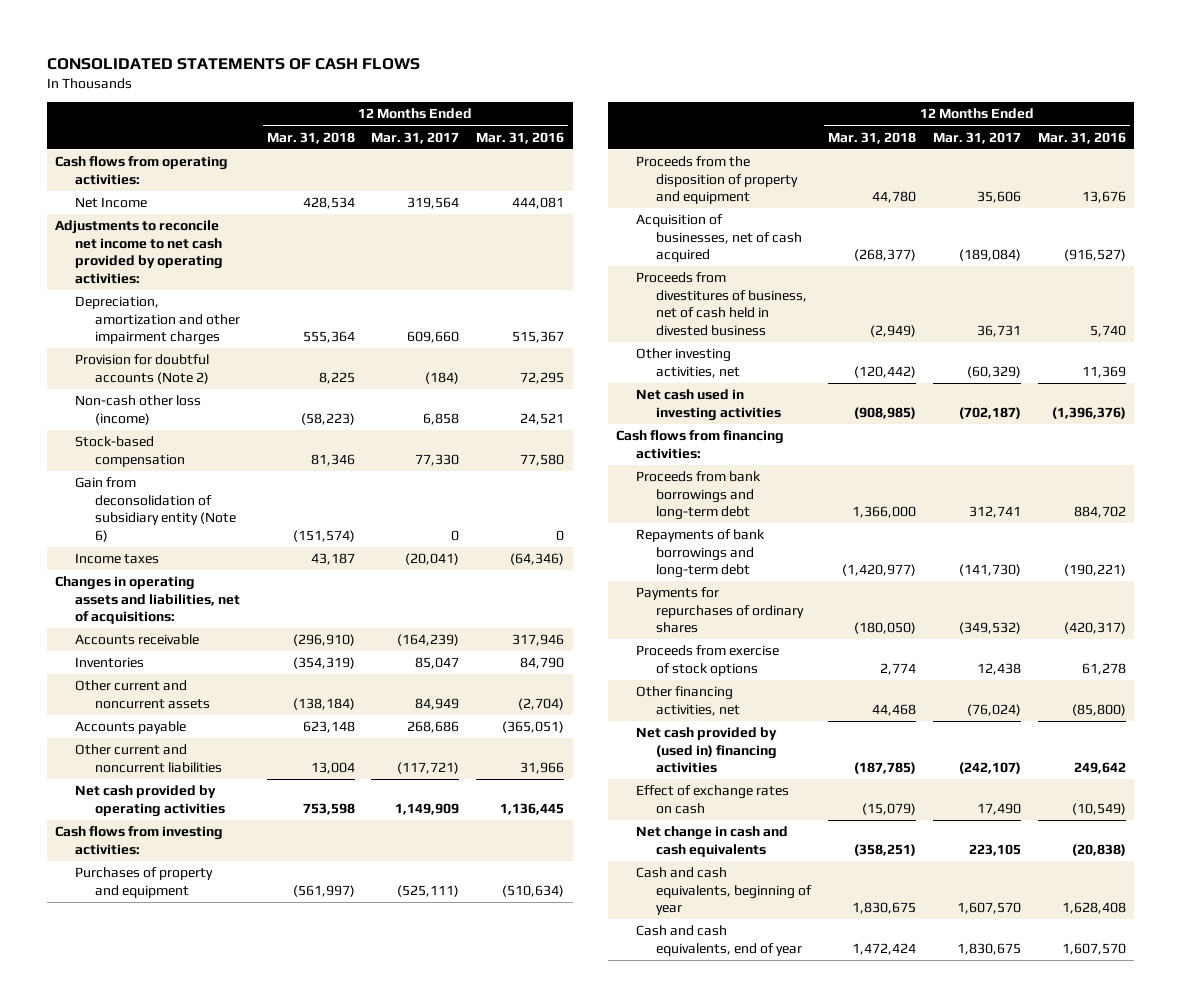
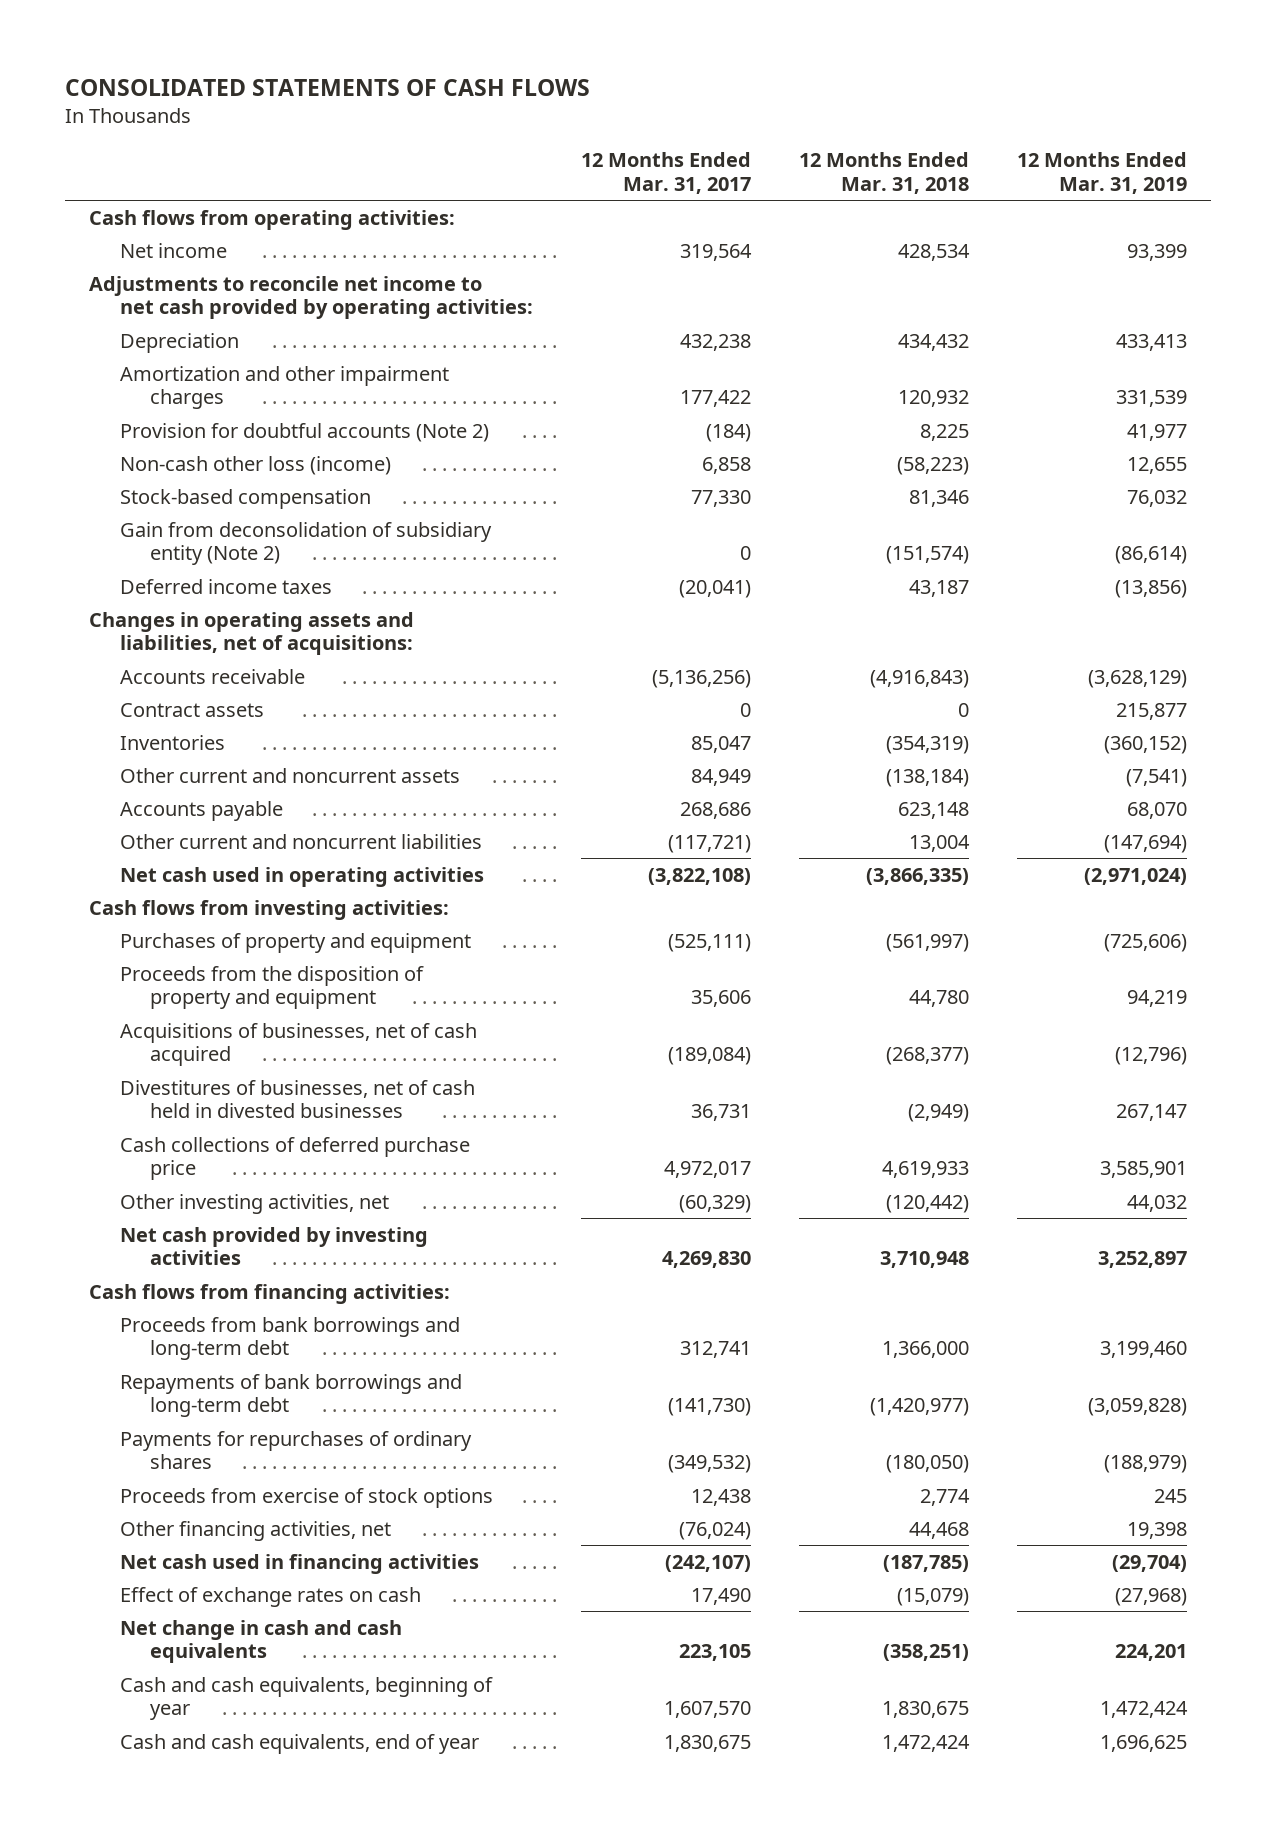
[476,131,565,144] Mar. 31, 2016 -> none
none -> [1017,152,1188,194] 12 Months Ended Mar. 31, 2019
[74,197,147,209] Net Income -> [119,242,227,258] Net income
none -> [119,332,239,353] Depreciation
[74,296,240,346] Depreciation, amortization and other impairment charges -> [119,365,449,410] Amortization and other impairment charges
[302,331,355,344] 555,364 -> [898,390,970,408] 120,932
[407,331,460,344] 609,660 -> [679,390,751,408] 177,422
[74,477,236,542] Gain from deconsolidation of subsidiary entity (Note 6) -> [119,521,492,566] Gain from deconsolidation of subsidiary entity (Note 2)
[74,553,159,565] Income taxes -> [119,578,332,594] Deferred income taxes
[292,634,355,647] (296,910) -> [870,669,970,688] (4,916,843)
[397,634,460,647] (164,239) -> [651,669,751,688] (5,136,256)
none -> [119,702,264,717] Contract assets
[74,785,225,817] Net cash provided by operating activities -> [119,866,484,887] Net cash used in operating activities
[302,802,355,815] 753,598 -> [866,867,970,885] (3,866,335)
[395,802,460,815] 1,149,909 -> [647,867,751,885] (3,822,108)
[636,214,803,263] Acquisition of businesses, net of cash acquired -> [119,1022,477,1067] Acquisitions of businesses, net of cash acquired
[636,272,808,336] Proceeds from divestitures of business, net of cash held in divested business -> [119,1079,475,1119] Divestitures of businesses, net of cash held in divested businesses
none -> [119,1136,470,1181] Cash collections of deferred purchase price
[636,389,782,421] Net cash used in investing activities -> [119,1226,428,1266] Net cash provided by investing activities
[854,406,917,419] (908,985) -> [880,1251,970,1269] 3,710,948
[958,406,1021,419] (702,187) -> [661,1251,751,1269] 4,269,830
[636,727,778,774] Net cash provided by (used in) financing activities -> [119,1553,479,1574] Net cash used in financing activities

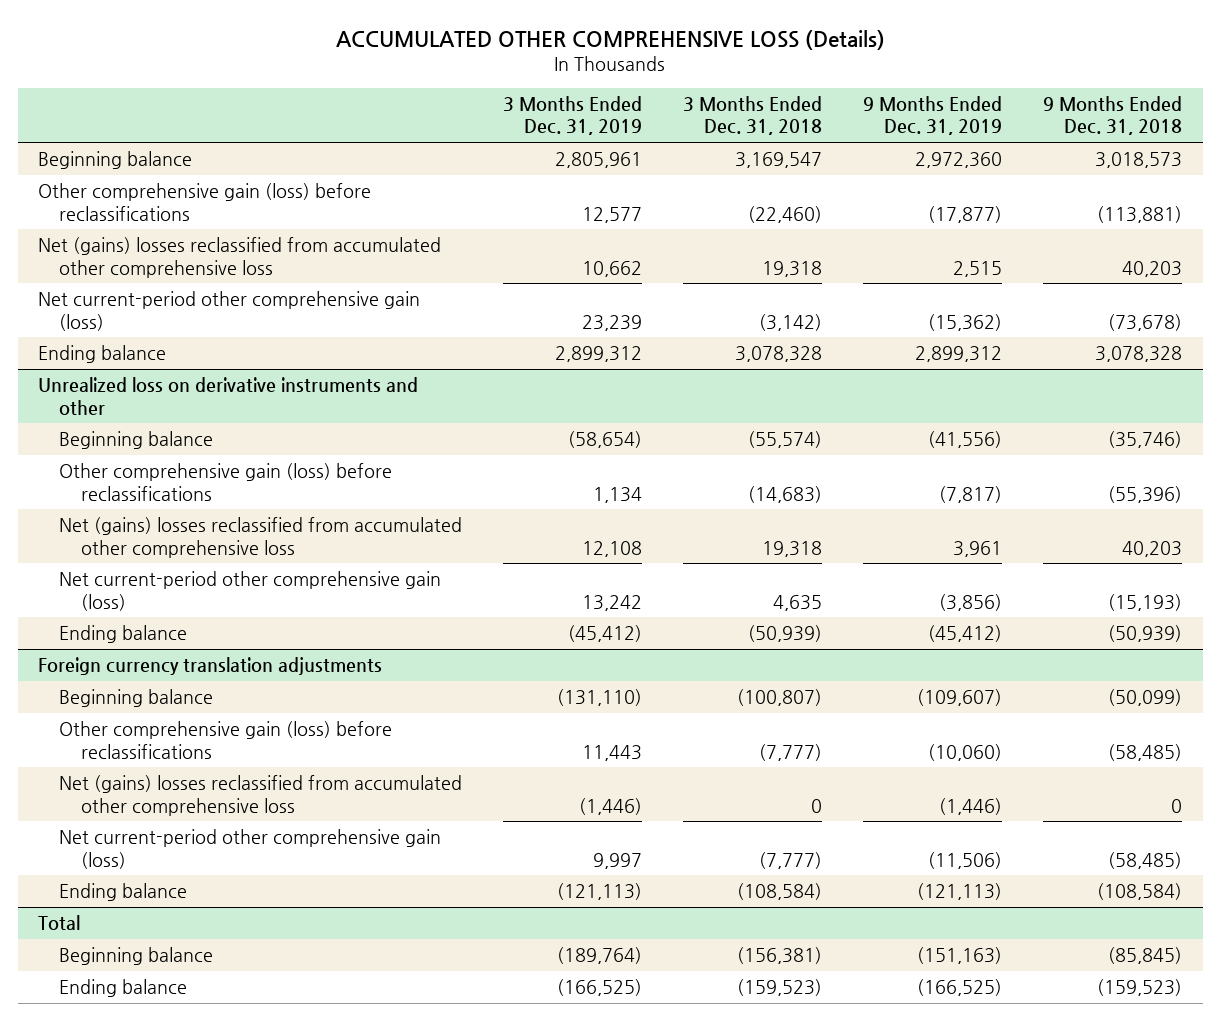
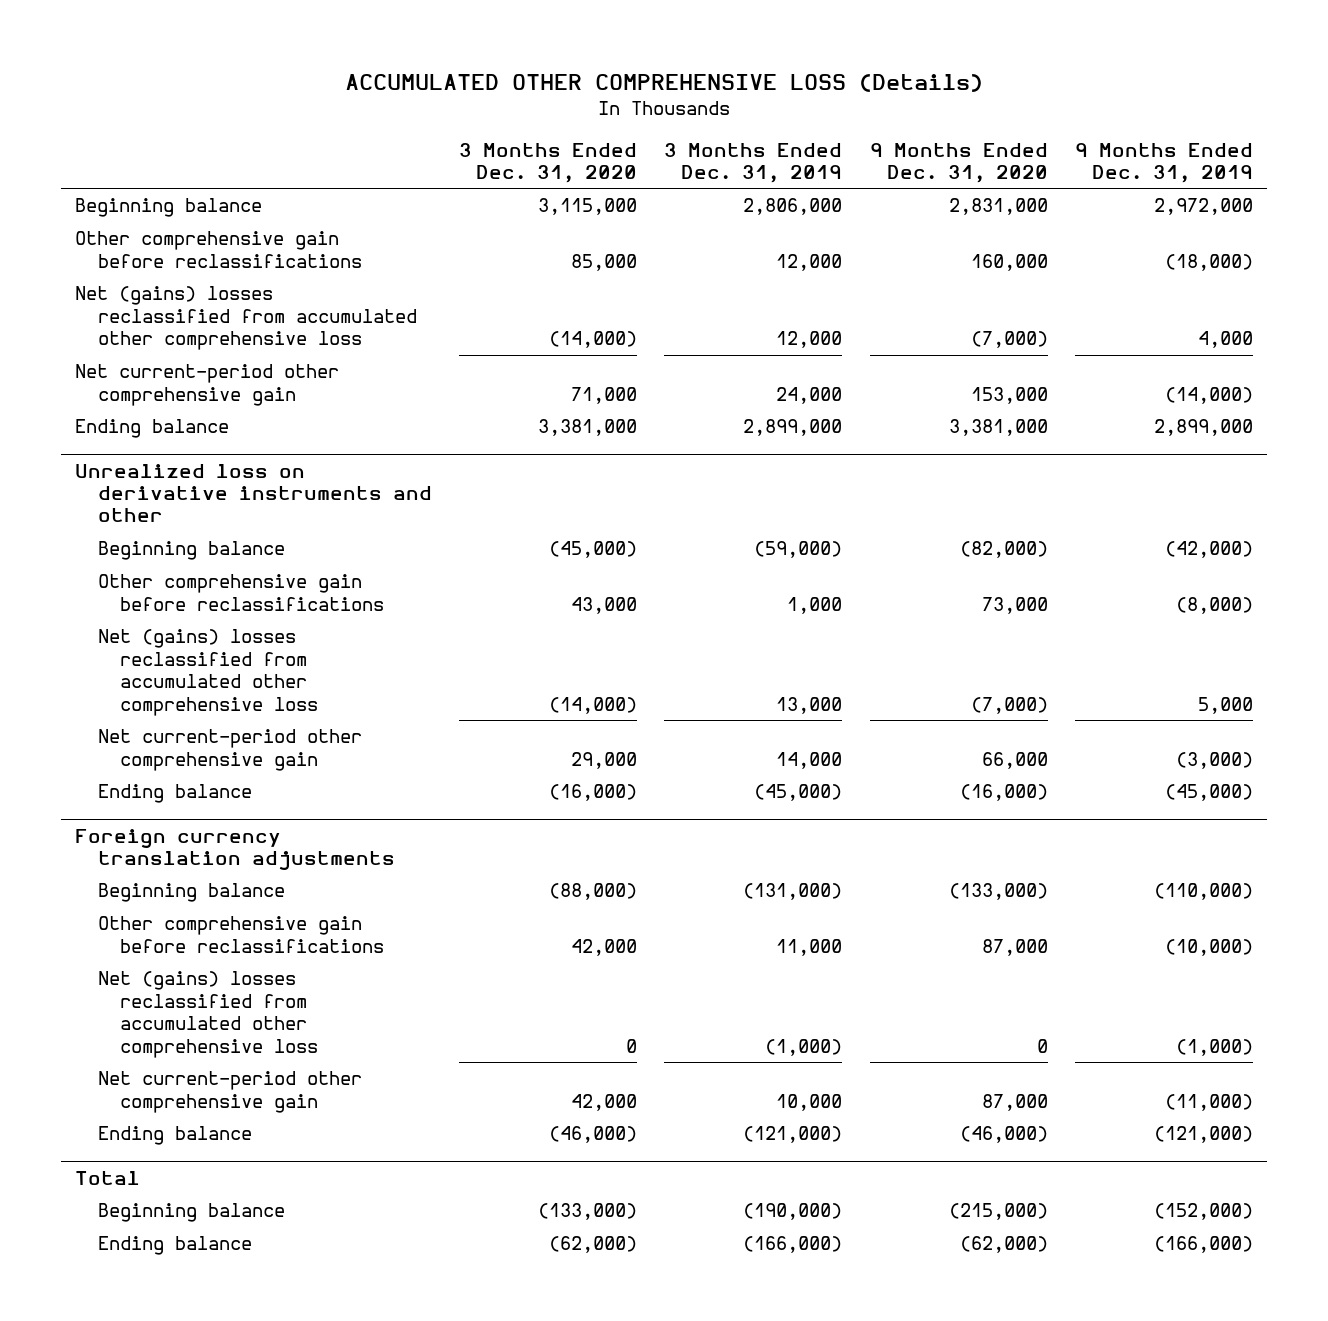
[683,95,823,136] 3 Months Ended Dec. 31, 2018 -> none
[1043,95,1183,136] 9 Months Ended Dec. 31, 2018 -> none
none -> [459,142,638,184] 3 Months Ended Dec. 31, 2020
none -> [869,142,1048,184] 9 Months Ended Dec. 31, 2020
[555,152,643,169] 2,805,961 -> [743,198,843,216] 2,806,000
[915,152,1003,169] 2,972,360 -> [1154,198,1254,216] 2,972,000
[38,183,372,221] Other comprehensive gain (loss) before reclassifications -> [75,231,362,268] Other comprehensive gain before reclassifications
[582,206,643,223] 12,577 -> [776,253,843,271] 12,000
[928,205,1003,223] (17,877) -> [1165,253,1254,271] (18,000)
[582,260,643,277] 10,662 -> [776,331,843,349] 12,000
[953,260,1003,277] 2,515 -> [1198,331,1254,349] 4,000
[38,291,421,331] Net current-period other comprehensive gain (loss) -> [75,364,340,406] Net current-period other comprehensive gain
[582,314,643,331] 23,239 -> [776,386,843,404] 24,000
[928,313,1003,331] (15,362) -> [1165,386,1254,404] (14,000)
[555,346,643,363] 2,899,312 -> [743,419,843,437] 2,899,000
[915,346,1003,363] 2,899,312 -> [1154,419,1254,437] 2,899,000
[568,431,643,449] (58,654) -> [754,541,843,559] (59,000)
[928,431,1003,449] (41,556) -> [1165,541,1254,559] (42,000)
[59,463,393,501] Other comprehensive gain (loss) before reclassifications -> [97,574,385,611] Other comprehensive gain before reclassifications
[593,486,643,503] 1,134 -> [787,596,843,614] 1,000
[939,485,1003,503] (7,817) -> [1176,596,1254,614] (8,000)
[582,540,643,557] 12,108 -> [776,696,843,714] 13,000
[953,540,1003,557] 3,961 -> [1198,696,1254,714] 5,000
[59,571,442,611] Net current-period other comprehensive gain (loss) -> [97,729,362,771] Net current-period other comprehensive gain
[582,594,643,611] 13,242 -> [776,751,843,769] 14,000
[939,593,1003,611] (3,856) -> [1176,751,1254,769] (3,000)
[568,625,643,643] (45,412) -> [754,784,843,802] (45,000)
[928,625,1003,643] (45,412) -> [1165,784,1254,802] (45,000)
[557,689,643,707] (131,110) -> [743,883,843,901] (131,000)
[917,689,1003,707] (109,607) -> [1154,883,1254,901] (110,000)
[59,721,393,759] Other comprehensive gain (loss) before reclassifications -> [97,916,385,953] Other comprehensive gain before reclassifications
[582,744,643,761] 11,443 -> [776,938,843,956] 11,000
[928,743,1003,761] (10,060) -> [1165,938,1254,956] (10,000)
[579,797,643,815] (1,446) -> [765,1038,843,1056] (1,000)
[939,797,1003,815] (1,446) -> [1176,1038,1254,1056] (1,000)
[59,829,442,869] Net current-period other comprehensive gain (loss) -> [97,1071,362,1113] Net current-period other comprehensive gain
[593,852,643,869] 9,997 -> [776,1093,843,1111] 10,000
[928,851,1003,869] (11,506) -> [1165,1093,1254,1111] (11,000)
[557,883,643,901] (121,113) -> [743,1126,843,1144] (121,000)
[917,883,1003,901] (121,113) -> [1154,1126,1254,1144] (121,000)
[557,947,643,965] (189,764) -> [743,1203,843,1221] (190,000)
[917,947,1003,965] (151,163) -> [1154,1203,1254,1221] (152,000)
[557,979,643,997] (166,525) -> [743,1236,843,1254] (166,000)
[917,979,1003,997] (166,525) -> [1154,1236,1254,1254] (166,000)

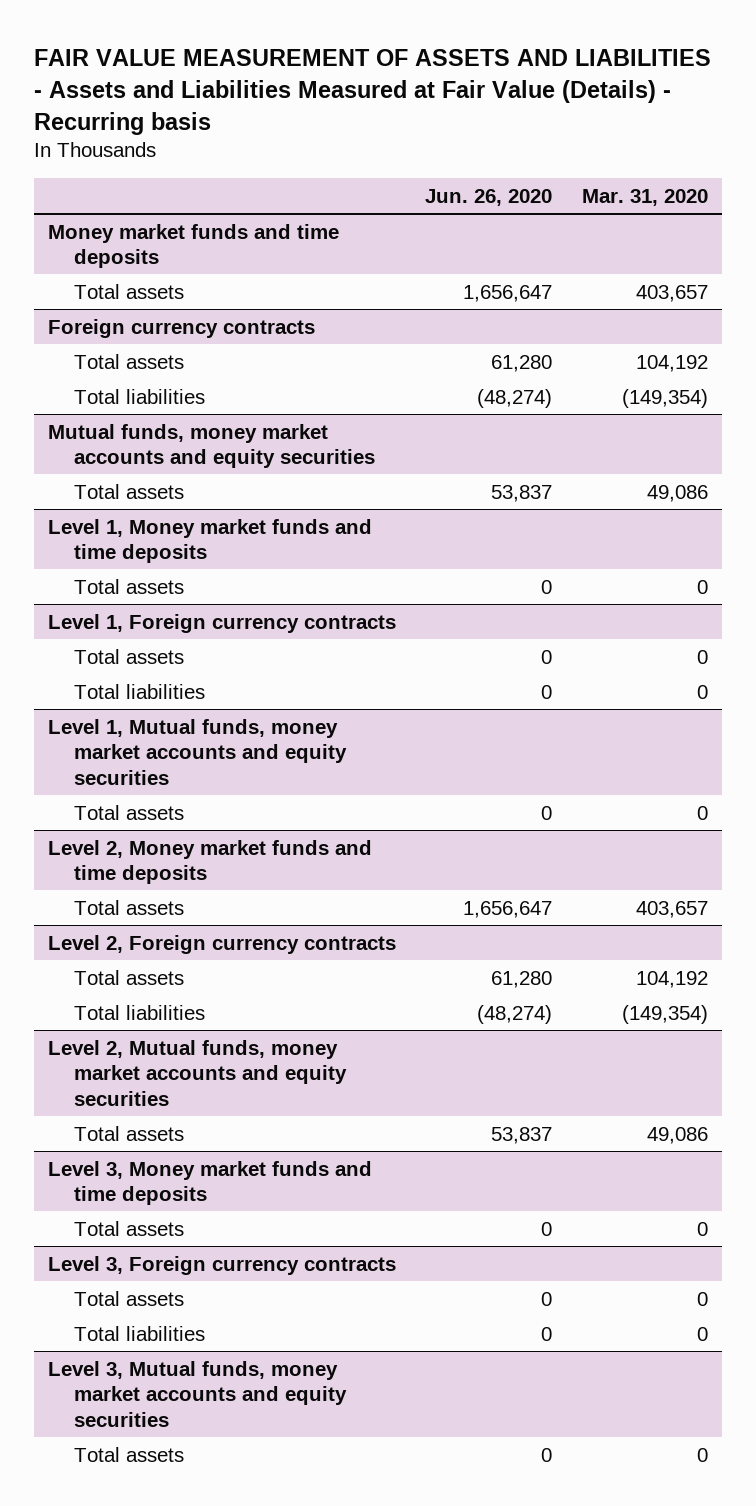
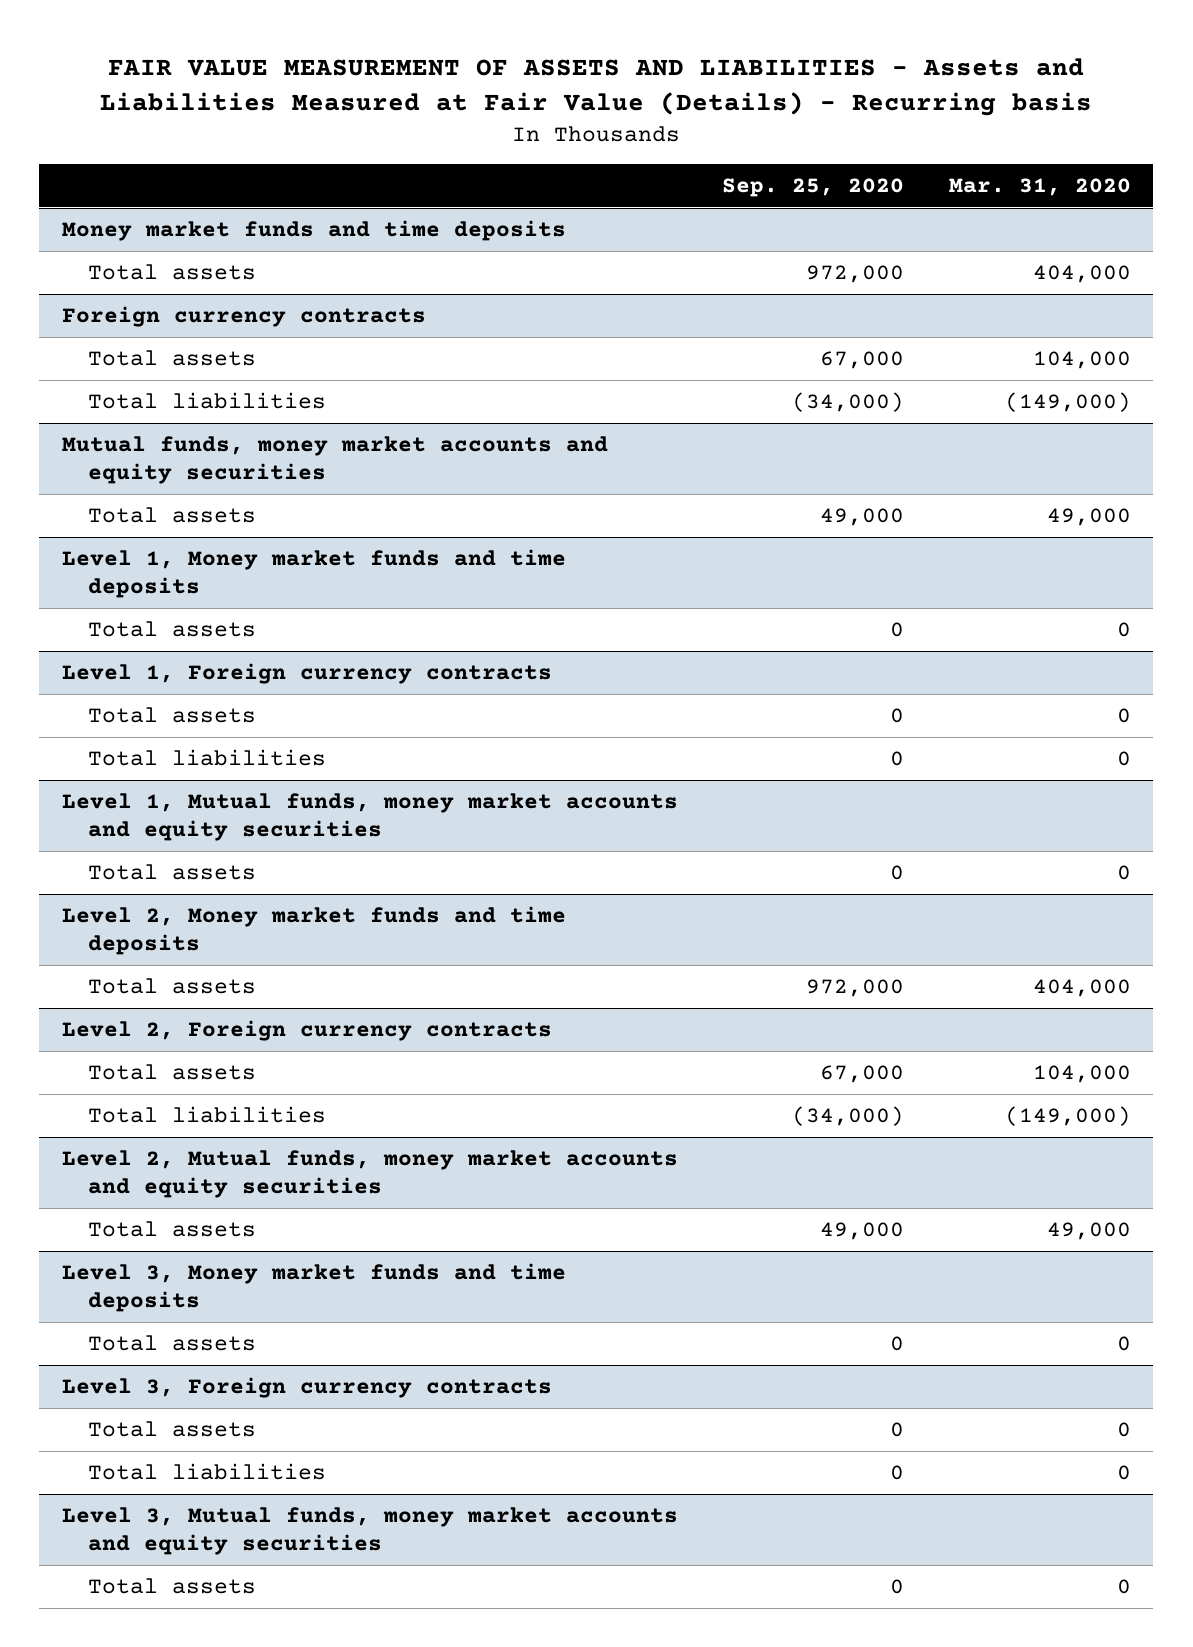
[425,188,553,206] Jun. 26, 2020 -> none
none -> [722,178,905,198] Sep. 25, 2020
[635,284,708,302] 403,657 -> [1033,265,1132,284] 404,000
[635,354,708,372] 104,192 -> [1033,351,1132,370] 104,000
[621,388,708,408] (149,354) -> [1005,392,1132,413] (149,000)
[646,484,708,502] 49,086 -> [1047,508,1132,527] 49,000
[635,900,708,918] 403,657 -> [1033,979,1132,998] 404,000
[635,970,708,988] 104,192 -> [1033,1065,1132,1084] 104,000
[621,1004,708,1024] (149,354) -> [1005,1106,1132,1127] (149,000)
[646,1126,708,1144] 49,086 -> [1047,1222,1132,1241] 49,000

